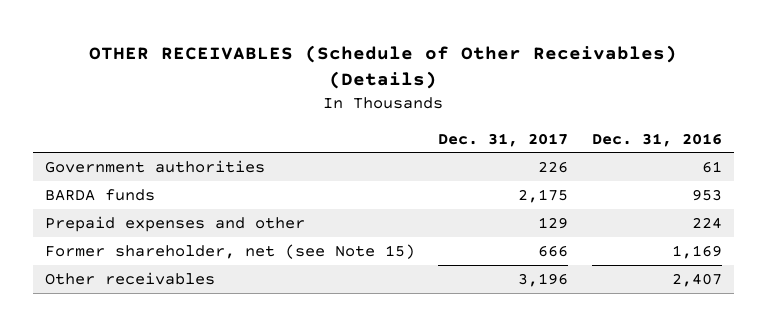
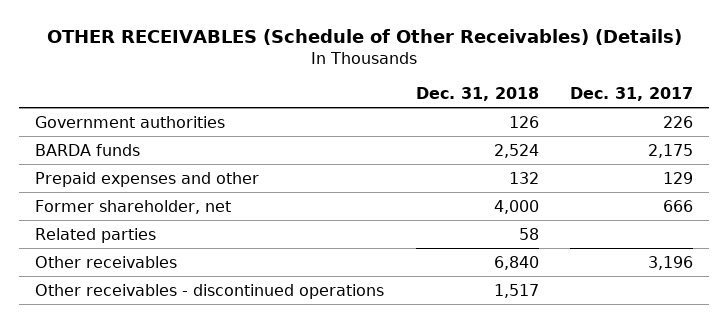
[592,132,723,147] Dec. 31, 2016 -> none
none -> [415,86,539,101] Dec. 31, 2018
[44,243,415,259] Former shareholder, net (see Note 15) -> [35,199,232,214] Former shareholder, net
none -> [35,227,157,243] Related parties
none -> [35,283,385,299] Other receivables - discontinued operations

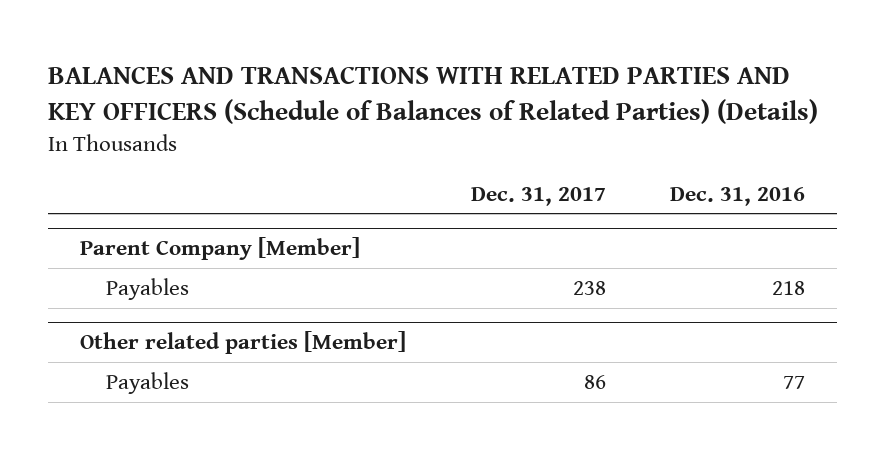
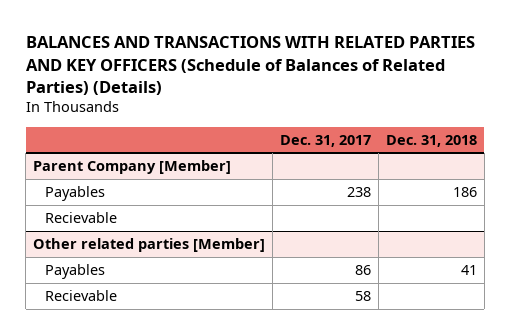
[670,186,806,206] Dec. 31, 2016 -> none
none -> [385,134,477,147] Dec. 31, 2018
none -> [44,212,117,224] Recievable
none -> [44,290,117,302] Recievable

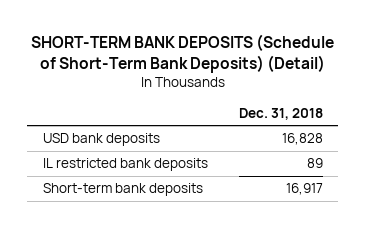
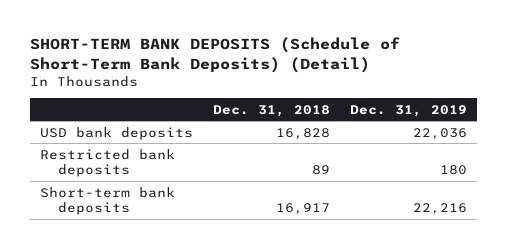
none -> [349,104,467,117] Dec. 31, 2019
[42,158,208,172] IL restricted bank deposits -> [40,148,176,177] Restricted bank deposits

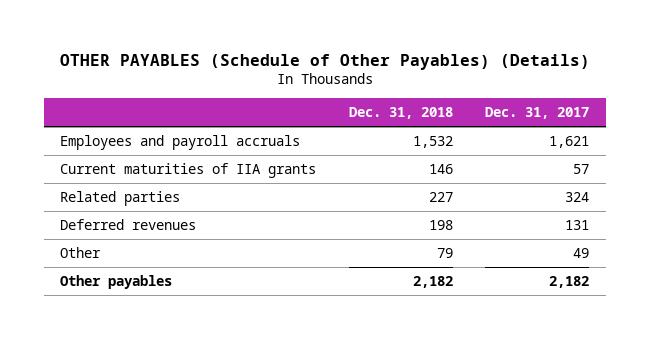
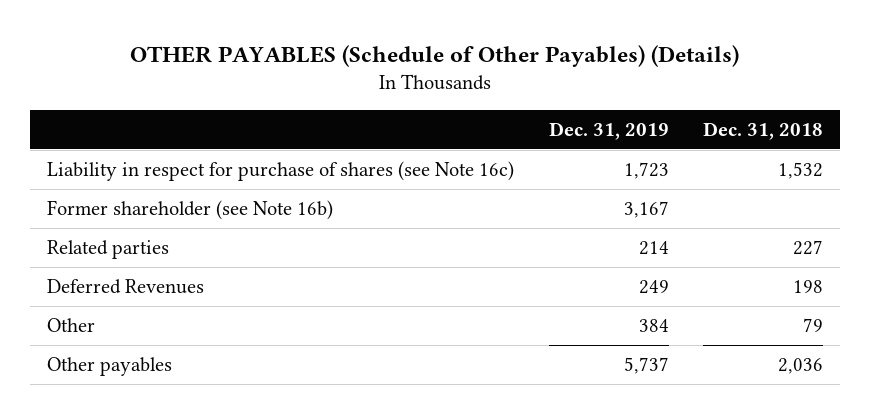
[485,107,590,120] Dec. 31, 2017 -> none
none -> [548,121,669,140] Dec. 31, 2019
[60,162,317,178] Current maturities of IIA grants -> none
[60,134,301,150] Employees and payroll accruals -> [47,161,515,182] Liability in respect for purchase of shares (see Note 16c)
none -> [47,200,334,221] Former shareholder (see Note 16b)
[60,218,197,230] Deferred revenues -> [47,279,205,295] Deferred Revenues
[412,275,453,288] 2,182 -> [777,358,823,375] 2,036

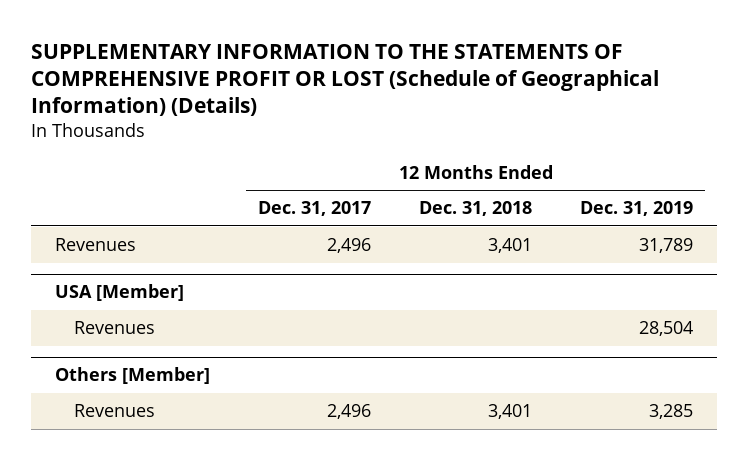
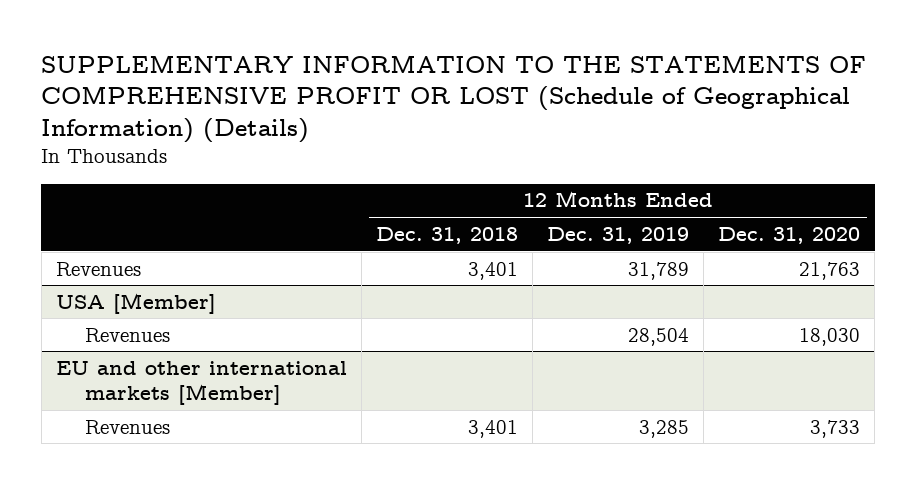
[258,201,372,217] Dec. 31, 2017 -> none
none -> [718,226,861,244] Dec. 31, 2020
[55,367,211,385] Others [Member] -> [55,360,347,405] EU and other international markets [Member]

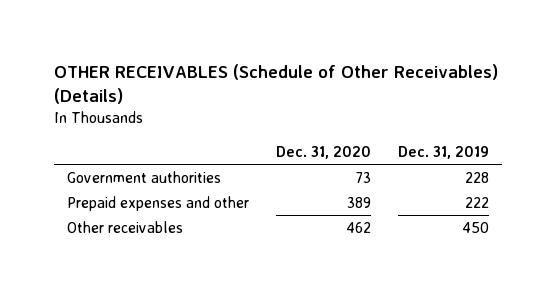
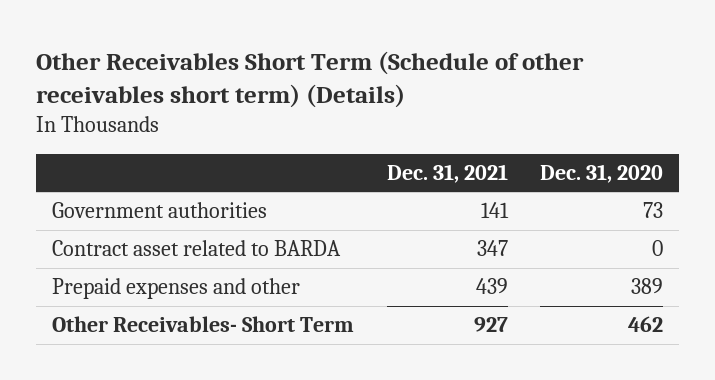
[54,64,499,105] OTHER RECEIVABLES (Schedule of Other Receivables) (Details) -> [36,50,585,109] Other Receivables Short Term (Schedule of other receivables short term) (Details)
[397,146,489,160] Dec. 31, 2019 -> none
none -> [386,163,508,183] Dec. 31, 2021
none -> [52,240,342,257] Contract asset related to BARDA
[67,221,184,234] Other receivables -> [52,316,355,333] Other Receivables- Short Term

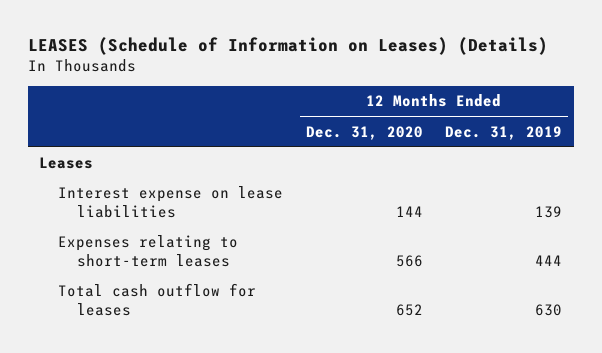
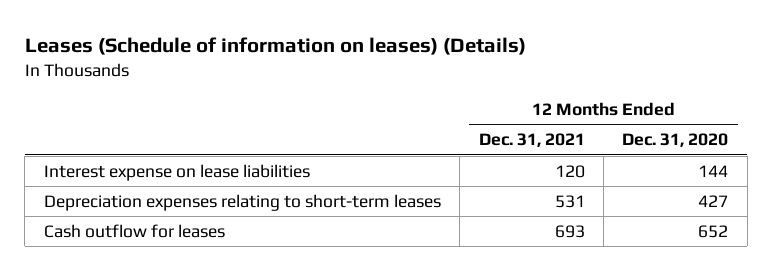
[28,37,549,56] LEASES (Schedule of Information on Leases) (Details) -> [24,37,526,56] Leases (Schedule of information on leases) (Details)
[445,125,563,140] Dec. 31, 2019 -> none
none -> [478,133,585,148] Dec. 31, 2021
[39,157,94,170] Leases -> none
[58,235,239,267] Expenses relating to short-term leases -> [43,193,441,211] Depreciation expenses relating to short-term leases
[395,254,423,267] 566 -> [698,194,729,207] 427
[58,283,257,316] Total cash outflow for leases -> [43,223,225,238] Cash outflow for leases

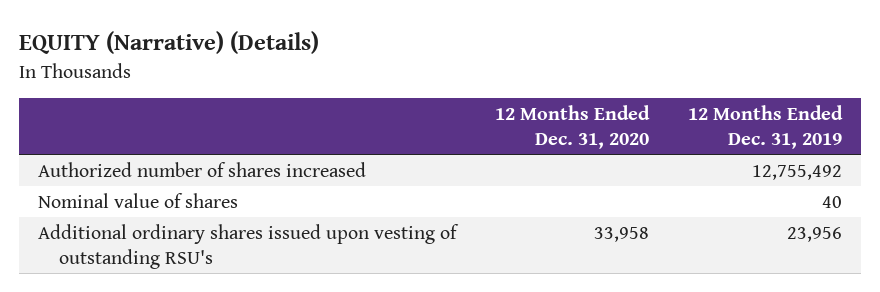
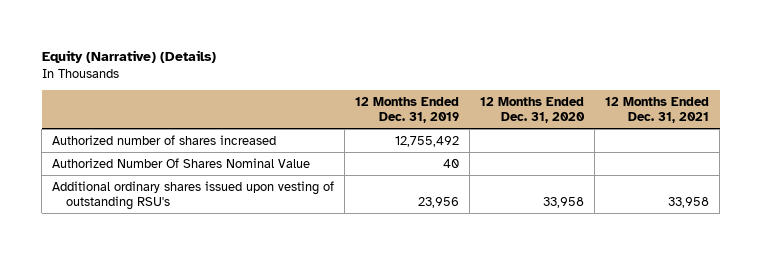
[19,31,320,55] EQUITY (Narrative) (Details) -> [41,49,216,63] Equity (Narrative) (Details)
none -> [605,96,710,124] 12 Months Ended Dec. 31, 2021
[38,192,239,208] Nominal value of shares -> [52,157,311,168] Authorized Number Of Shares Nominal Value

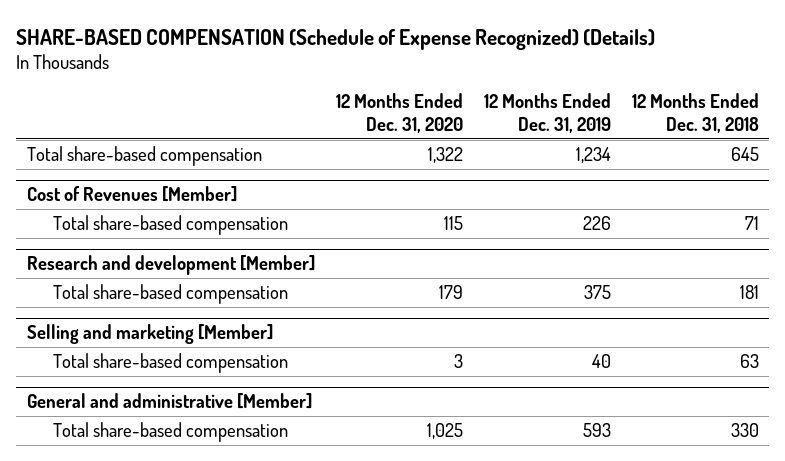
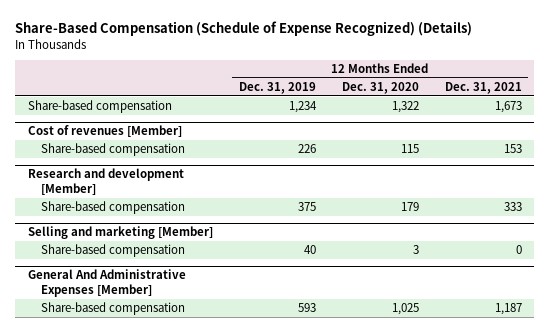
[16,28,656,50] SHARE-BASED COMPENSATION (Schedule of Expense Recognized) (Details) -> [15,21,473,37] Share-Based Compensation (Schedule of Expense Recognized) (Details)
[631,93,759,133] 12 Months Ended Dec. 31, 2018 -> none
none -> [444,82,522,95] Dec. 31, 2021
[26,145,262,166] Total share-based compensation -> [28,100,173,114] Share-based compensation
[26,186,237,203] Cost of Revenues [Member] -> [28,125,183,138] Cost of revenues [Member]
[53,214,289,235] Total share-based compensation -> [40,143,185,157] Share-based compensation
[53,283,289,304] Total share-based compensation -> [40,201,185,215] Share-based compensation
[53,352,289,373] Total share-based compensation -> [40,244,185,258] Share-based compensation
[26,393,312,410] General and administrative [Member] -> [28,269,187,298] General And Administrative Expenses [Member]
[53,421,289,442] Total share-based compensation -> [40,302,185,316] Share-based compensation

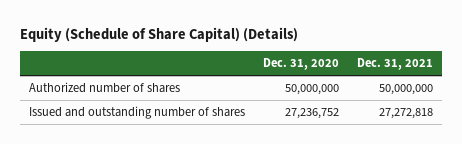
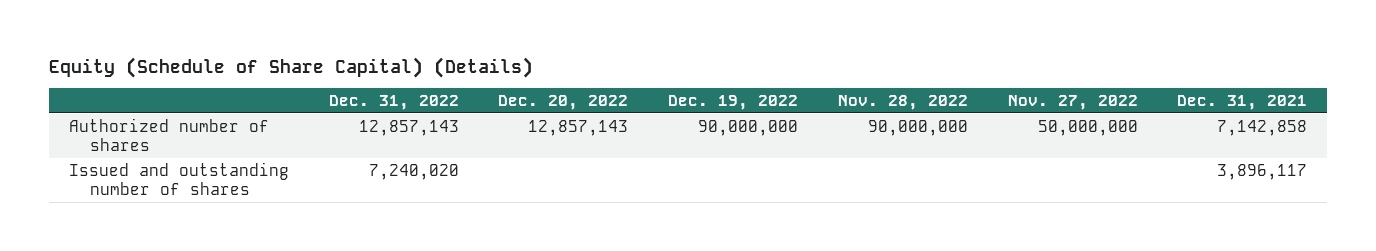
[262,58,339,71] Dec. 31, 2020 -> none
none -> [328,94,459,110] Dec. 31, 2022
none -> [498,94,629,110] Dec. 20, 2022
none -> [668,94,799,110] Dec. 19, 2022
none -> [837,94,968,110] Nov. 28, 2022
none -> [1007,94,1138,110] Nov. 27, 2022
[379,84,434,96] 50,000,000 -> [1217,119,1308,136] 7,142,858
[379,108,434,120] 27,272,818 -> [1217,163,1308,180] 3,896,117

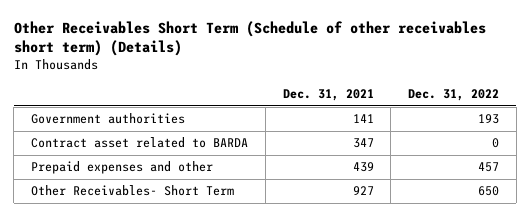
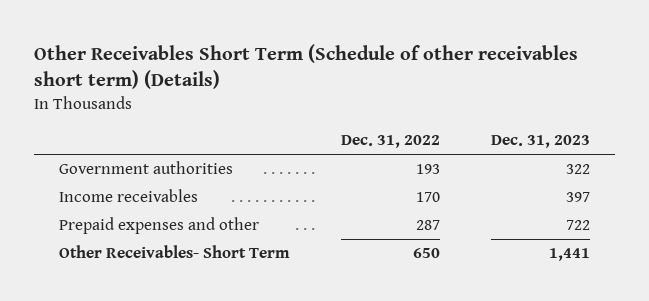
[282,88,374,101] Dec. 31, 2021 -> none
none -> [490,135,590,149] Dec. 31, 2023
[31,137,249,149] Contract asset related to BARDA -> none
none -> [59,189,199,203] Income receivables
[478,162,500,173] 457 -> [415,220,440,231] 287

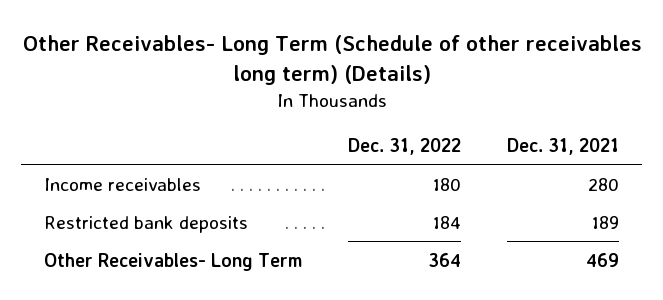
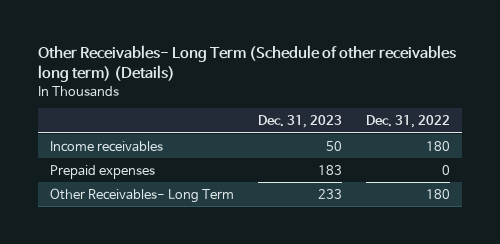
[507,137,620,155] Dec. 31, 2021 -> none
none -> [257,115,342,129] Dec. 31, 2023
[44,215,249,233] Restricted bank deposits -> none
none -> [49,164,155,179] Prepaid expenses
[428,252,462,267] 364 -> [425,188,450,199] 180

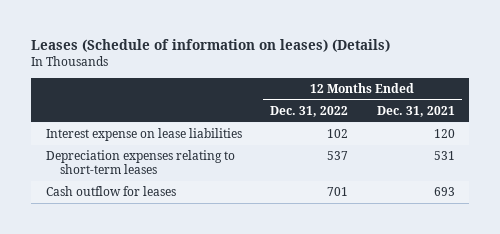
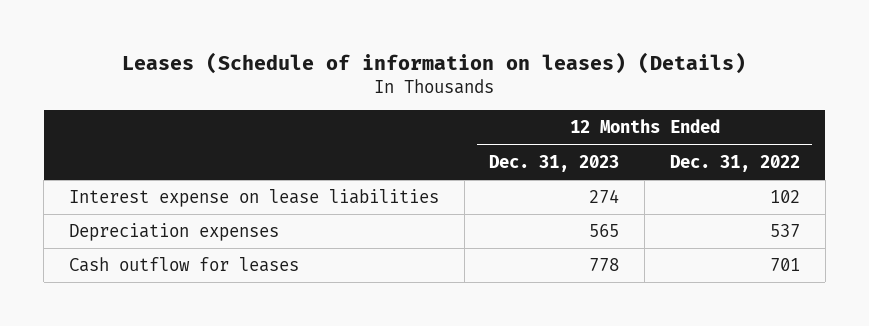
[376,105,455,117] Dec. 31, 2021 -> none
none -> [489,154,620,172] Dec. 31, 2023
[45,150,235,175] Depreciation expenses relating to short-term leases -> [69,223,280,242] Depreciation expenses

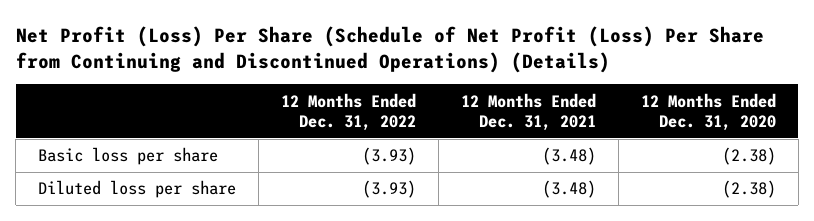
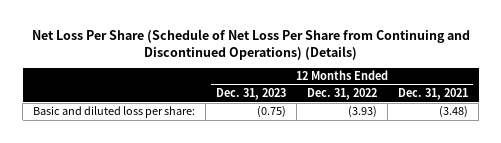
[15,25,764,73] Net Profit (Loss) Per Share (Schedule of Net Profit (Loss) Per Share from Continuing and Discontinued Operations) (Details) -> [31,28,470,61] Net Loss Per Share (Schedule of Net Loss Per Share from Continuing and Discontinued Operations) (Details)
[640,92,776,132] 12 Months Ended Dec. 31, 2020 -> none
none -> [216,88,287,101] Dec. 31, 2023
[38,180,237,199] Diluted loss per share -> none
[38,147,219,166] Basic loss per share -> [33,106,196,119] Basic and diluted loss per share:

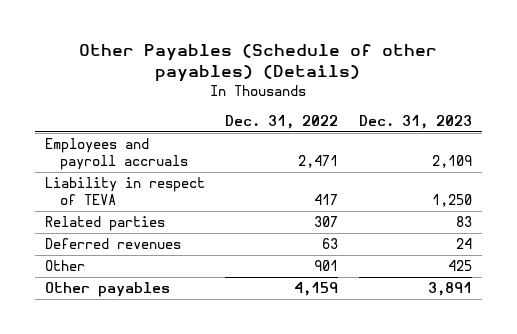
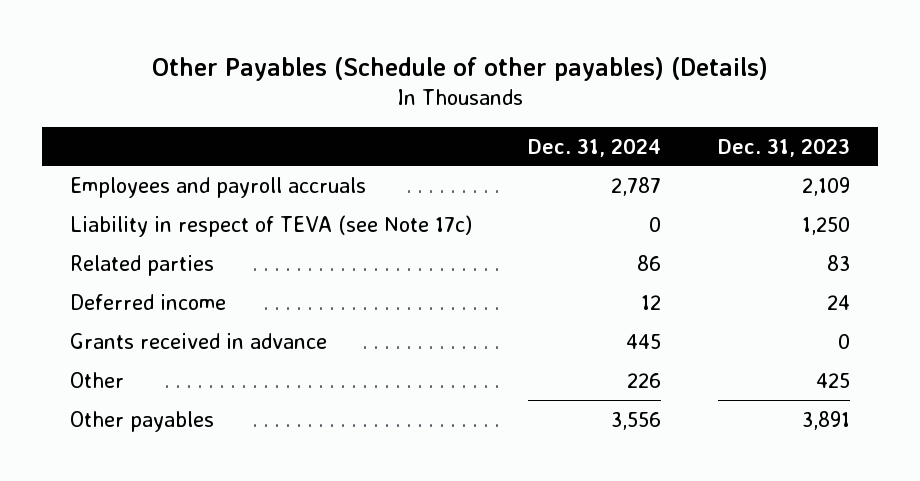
[225,114,339,129] Dec. 31, 2022 -> none
none -> [528,137,662,157] Dec. 31, 2024
[45,177,206,206] Liability in respect of TEVA -> [69,214,472,237] Liability in respect of TEVA (see Note 17c)
[45,238,182,250] Deferred revenues -> none
none -> [69,293,226,310] Deferred income
none -> [69,332,327,349] Grants received in advance

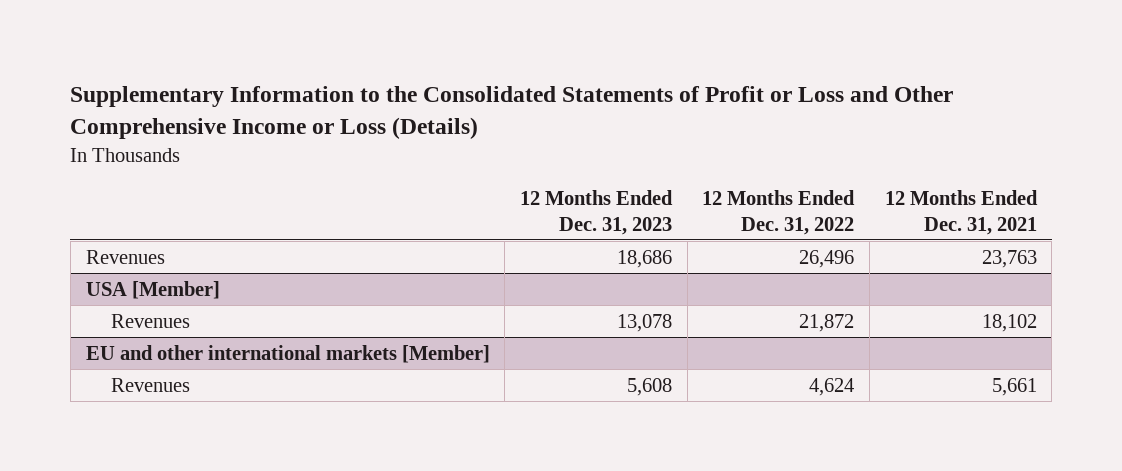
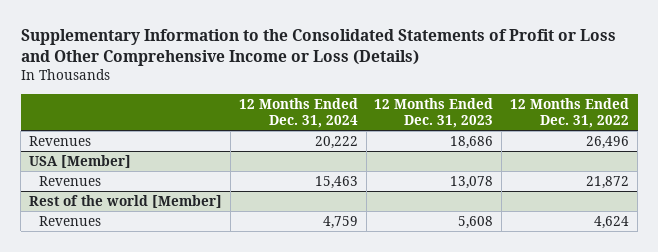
[884,190,1038,235] 12 Months Ended Dec. 31, 2021 -> none
none -> [238,97,358,129] 12 Months Ended Dec. 31, 2024
[85,344,490,363] EU and other international markets [Member] -> [28,194,222,208] Rest of the world [Member]

